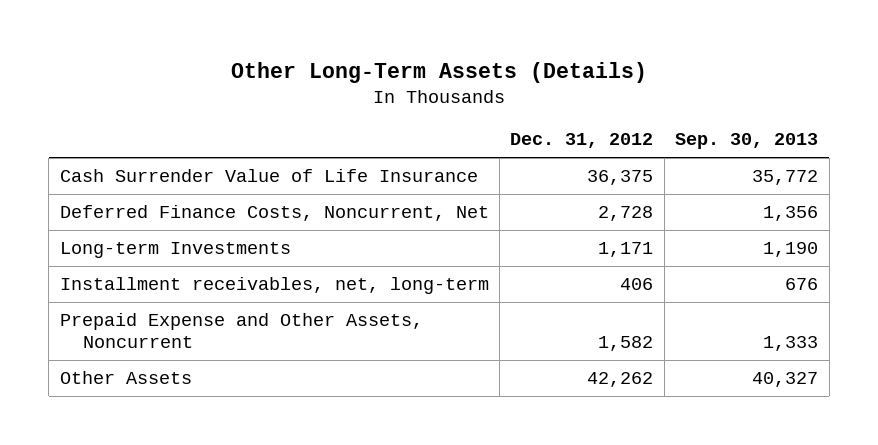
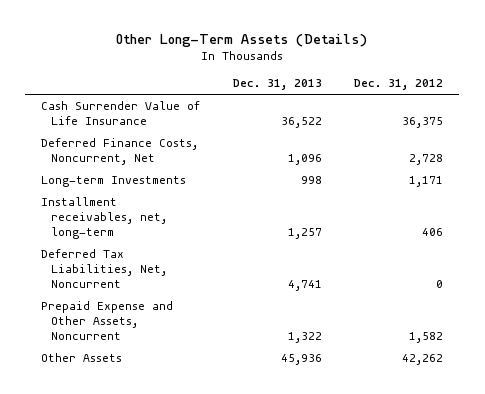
[675,133,819,150] Sep. 30, 2013 -> none
none -> [232,79,322,91] Dec. 31, 2013
none -> [41,249,167,289] Deferred Tax Liabilities, Net, Noncurrent

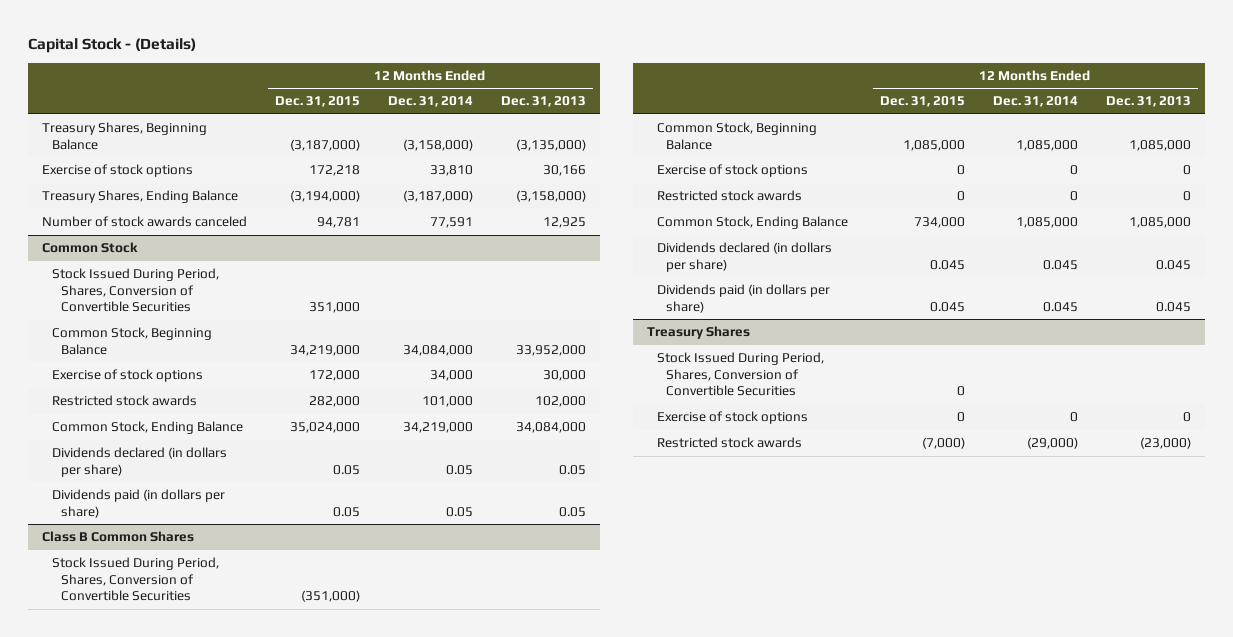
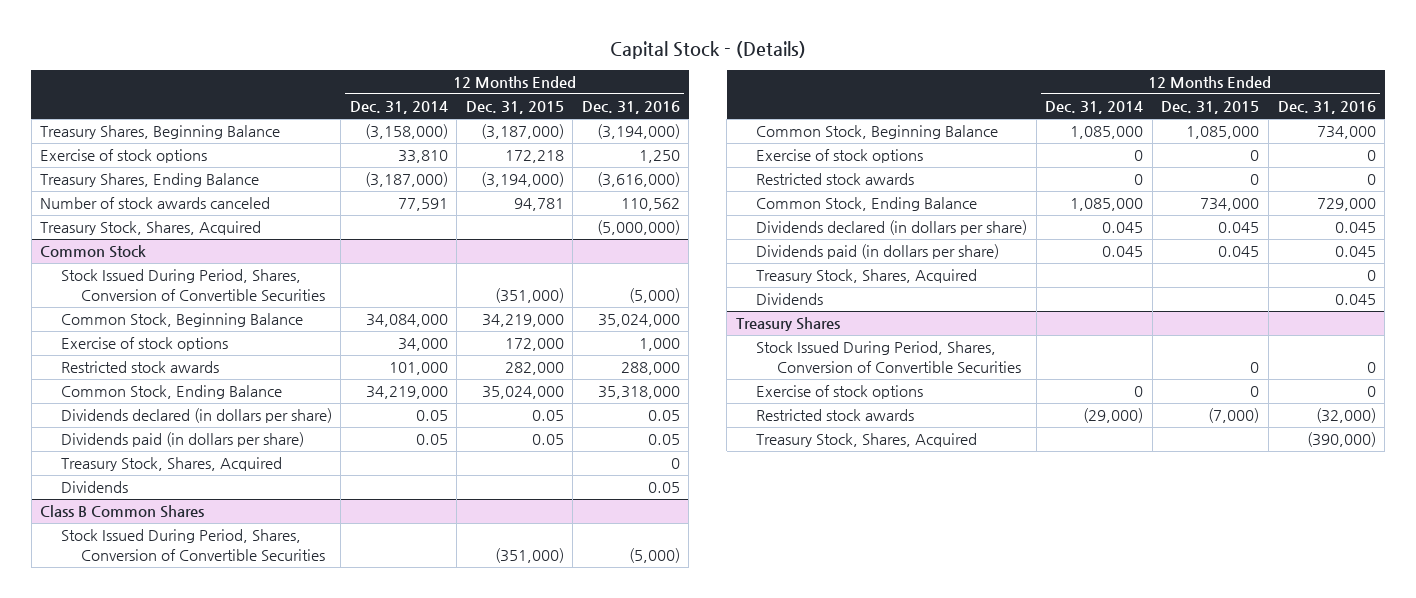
[500,96,586,108] Dec. 31, 2013 -> none
none -> [581,101,680,115] Dec. 31, 2016
none -> [40,221,262,236] Treasury Stock, Shares, Acquired
[309,302,361,314] 351,000 -> [494,287,564,303] (351,000)
none -> [60,457,282,472] Treasury Stock, Shares, Acquired
none -> [60,481,128,494] Dividends
none -> [756,269,978,284] Treasury Stock, Shares, Acquired
none -> [756,293,824,306] Dividends
none -> [756,433,978,448] Treasury Stock, Shares, Acquired

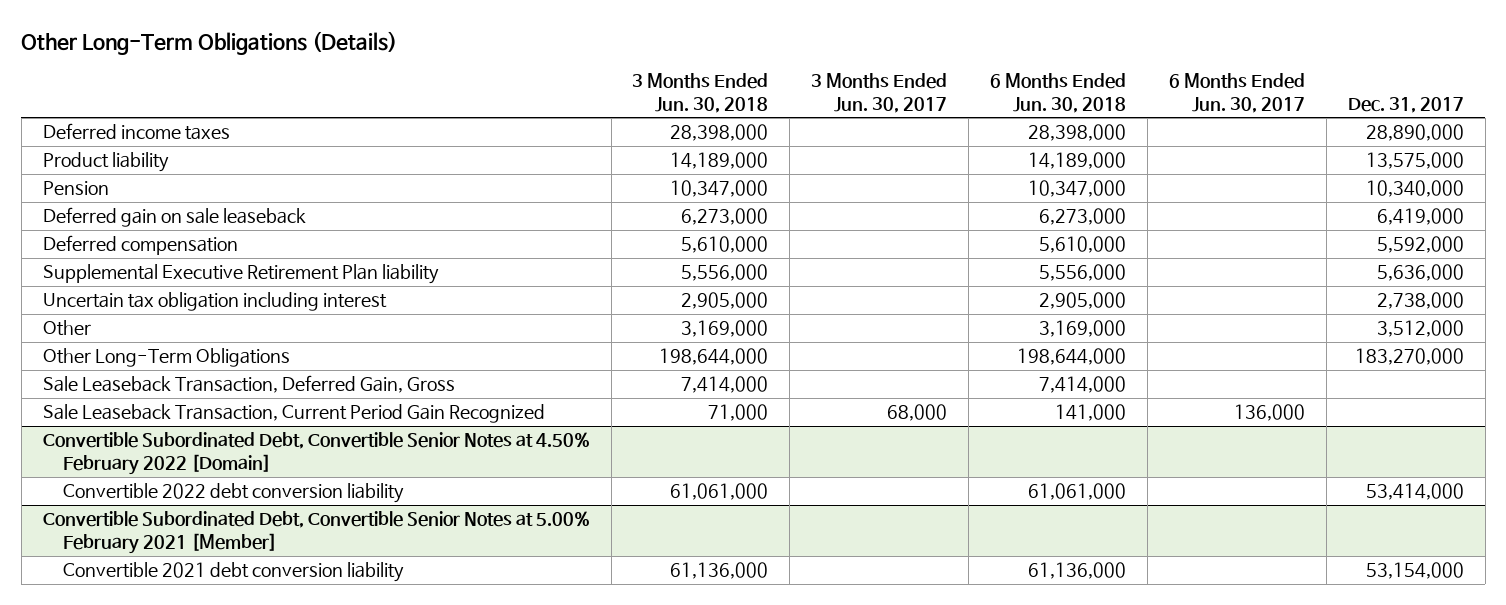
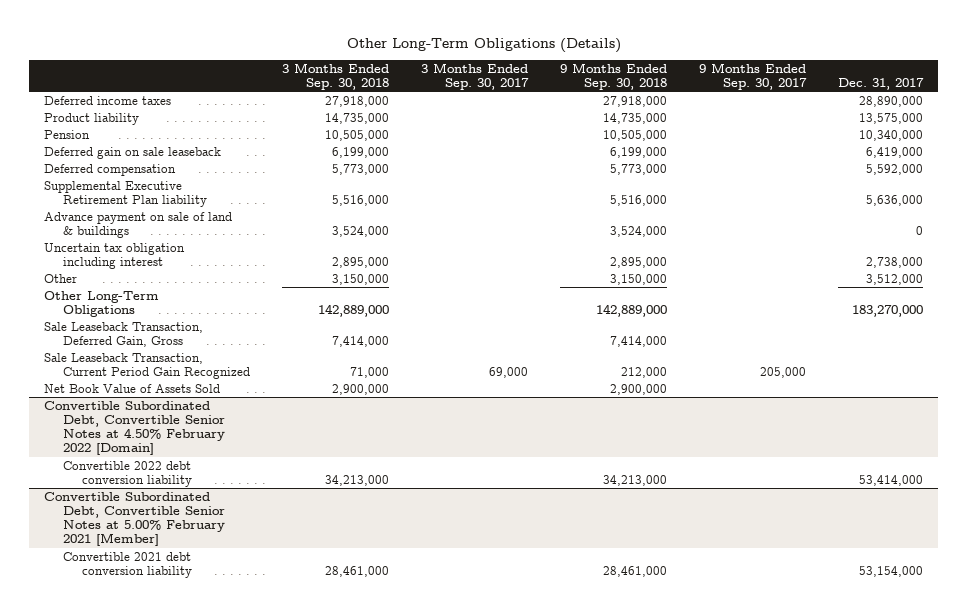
[632,72,769,113] 3 Months Ended Jun. 30, 2018 -> none
[811,72,948,113] 3 Months Ended Jun. 30, 2017 -> none
[990,72,1127,113] 6 Months Ended Jun. 30, 2018 -> none
[1168,72,1305,113] 6 Months Ended Jun. 30, 2017 -> none
none -> [282,62,390,90] 3 Months Ended Sep. 30, 2018
none -> [421,62,530,90] 3 Months Ended Sep. 30, 2017
none -> [559,62,667,90] 9 Months Ended Sep. 30, 2018
none -> [698,62,807,90] 9 Months Ended Sep. 30, 2017
none -> [44,211,233,239] Advance payment on sale of land & buildings
none -> [44,383,221,393] Net Book Value of Assets Sold

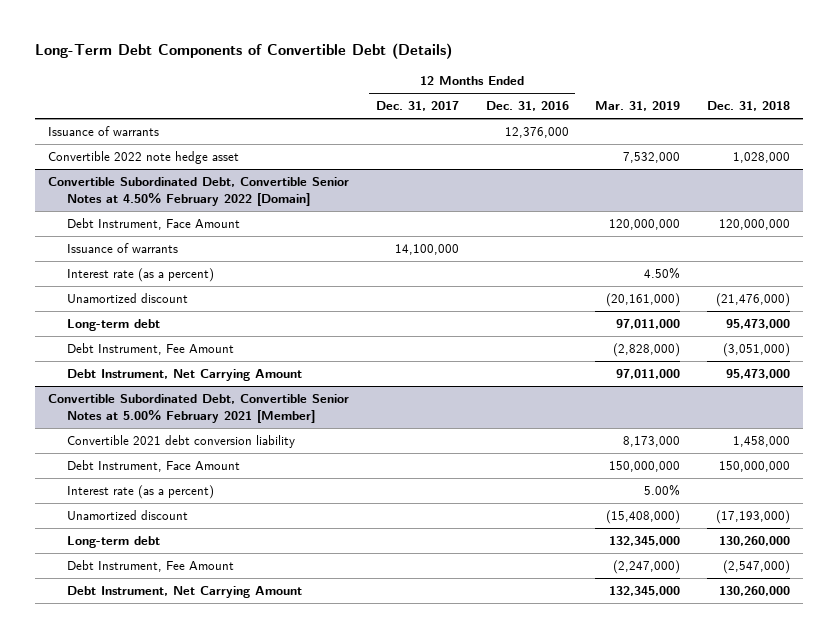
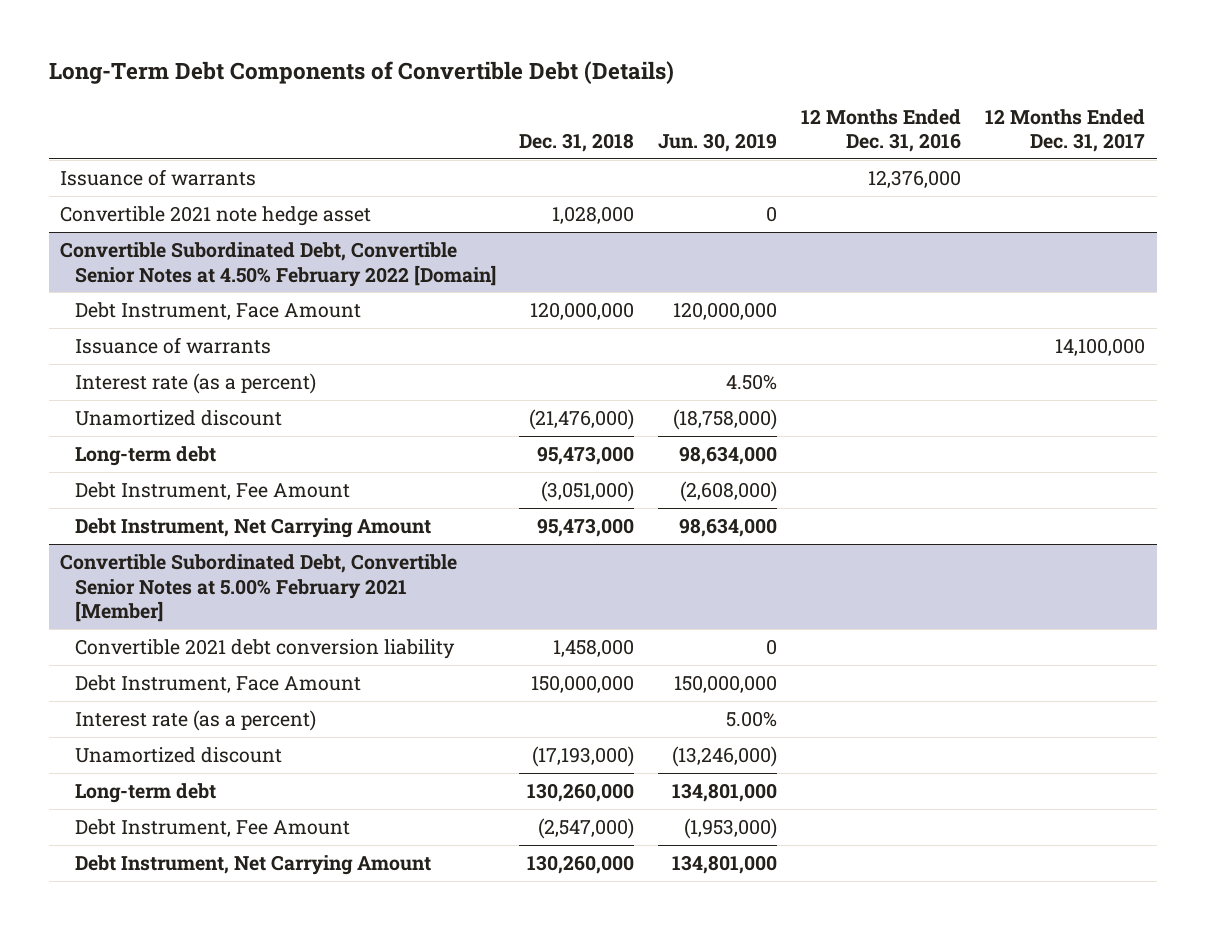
[595,101,681,112] Mar. 31, 2019 -> none
none -> [658,132,778,152] Jun. 30, 2019
[47,151,239,165] Convertible 2022 note hedge asset -> [60,206,372,227] Convertible 2021 note hedge asset

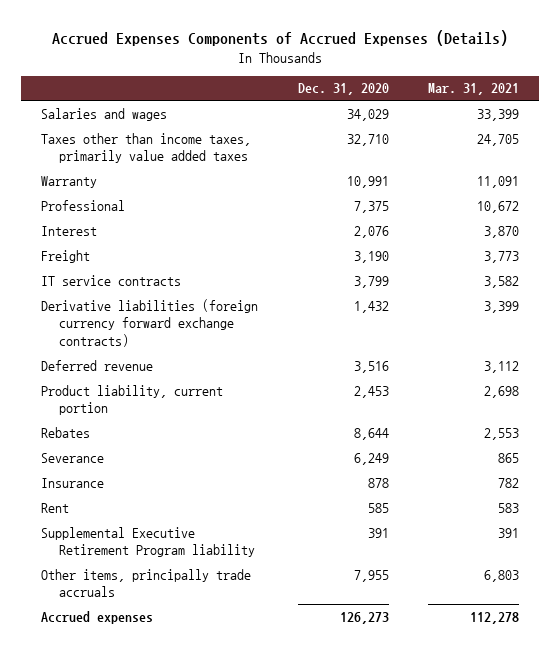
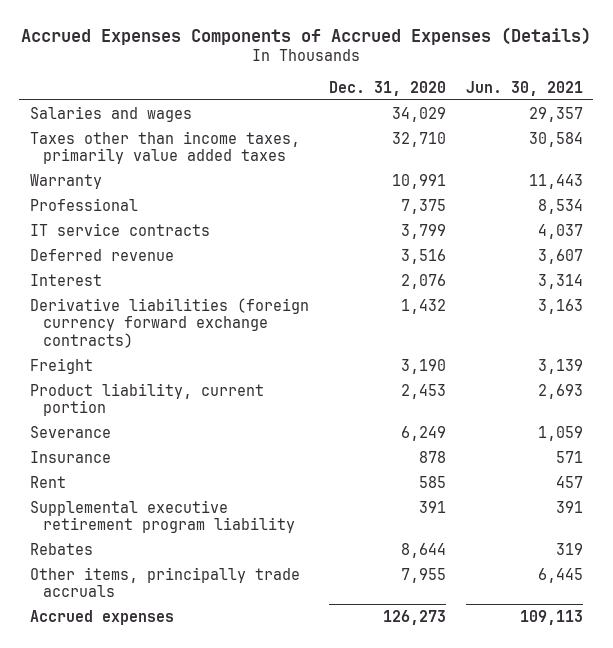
[428,83,520,96] Mar. 31, 2021 -> none
none -> [466,80,584,96] Jun. 30, 2021
[41,225,98,236] Interest -> [29,273,102,286] Interest
[41,298,259,347] Derivative liabilities (foreign currency forward exchange contracts) -> [29,297,309,348] Derivative liabilities (foreign currency forward exchange contracts)
[41,249,91,263] Freight -> [29,357,93,374] Freight
[41,526,256,558] Supplemental Executive Retirement Program liability -> [29,499,296,534] Supplemental executive retirement program liability
[41,426,91,438] Rebates -> [29,542,93,555] Rebates

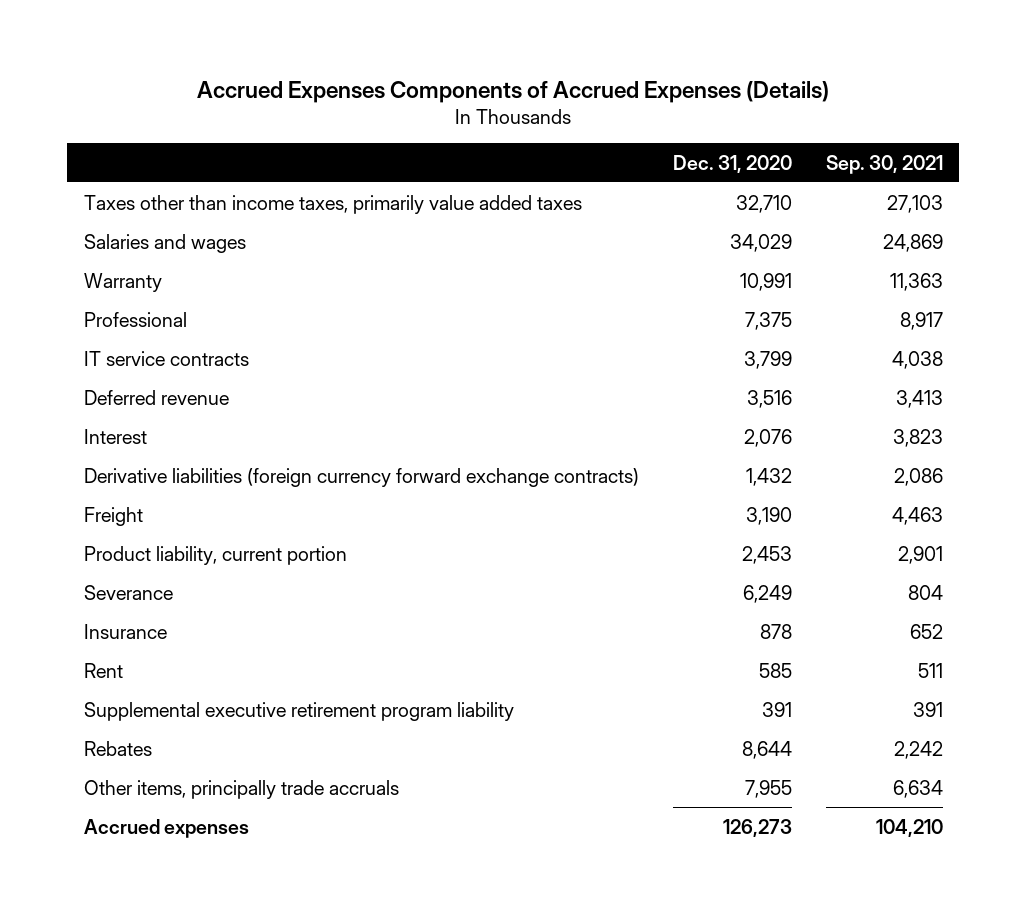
[466,80,584,96] Jun. 30, 2021 -> none
none -> [825,154,943,174] Sep. 30, 2021
[29,105,192,122] Salaries and wages -> [84,233,247,253] Salaries and wages

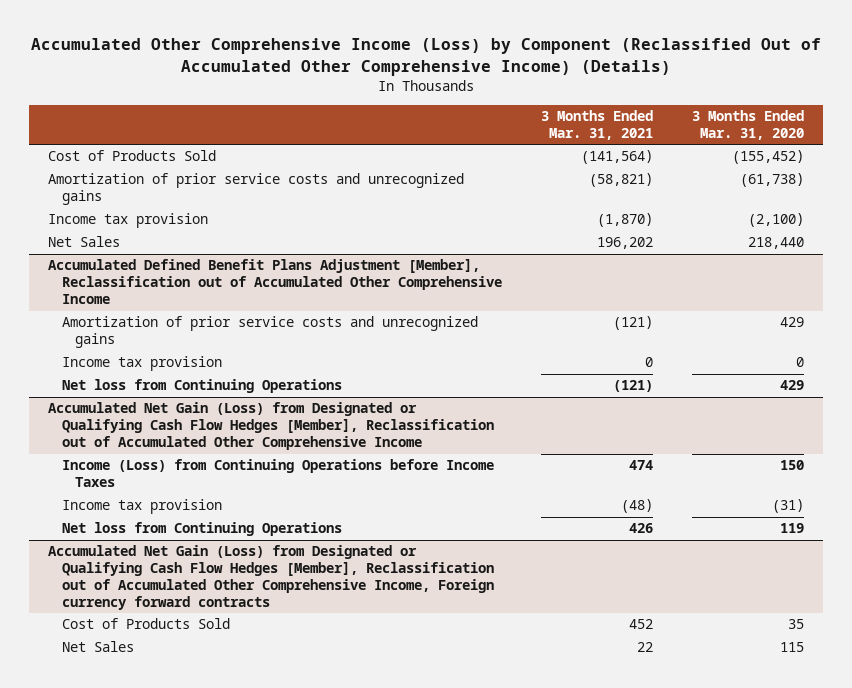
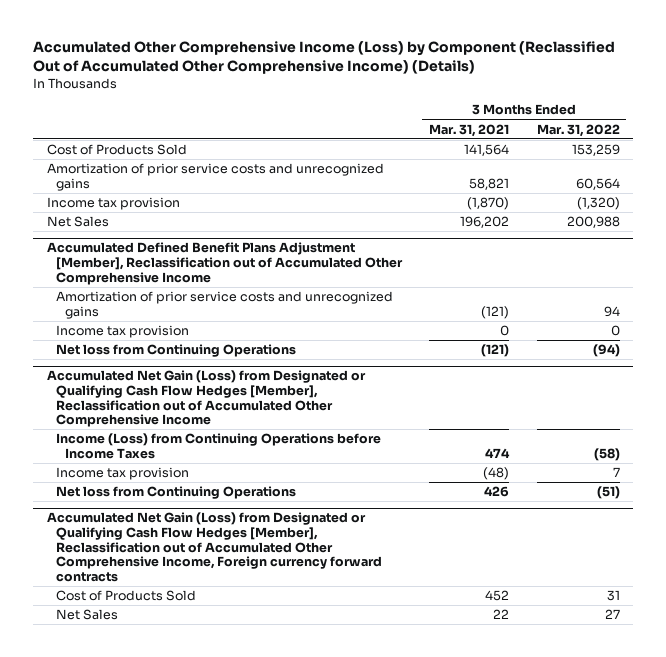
[691,110,804,141] 3 Months Ended Mar. 31, 2020 -> none
none -> [536,123,620,137] Mar. 31, 2022
[580,150,653,165] (141,564) -> [464,144,510,157] 141,564
[588,173,653,188] (58,821) -> [469,177,510,190] 58,821

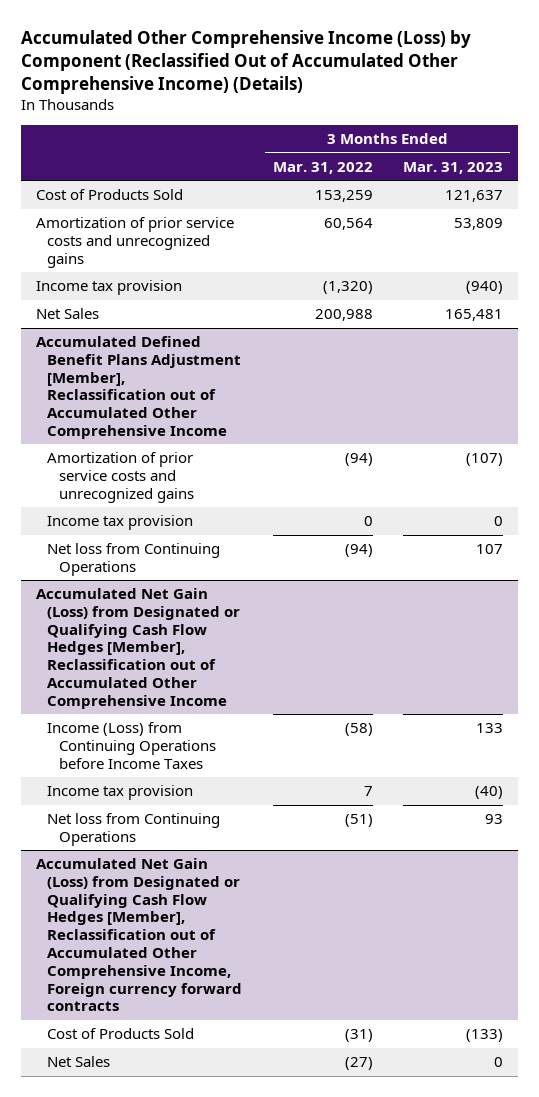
[429,123,510,137] Mar. 31, 2021 -> none
none -> [402,161,503,174] Mar. 31, 2023
[603,305,620,317] 94 -> [344,453,373,467] (94)
[606,590,620,602] 31 -> [344,1029,373,1043] (31)
[604,609,620,620] 27 -> [344,1057,373,1071] (27)

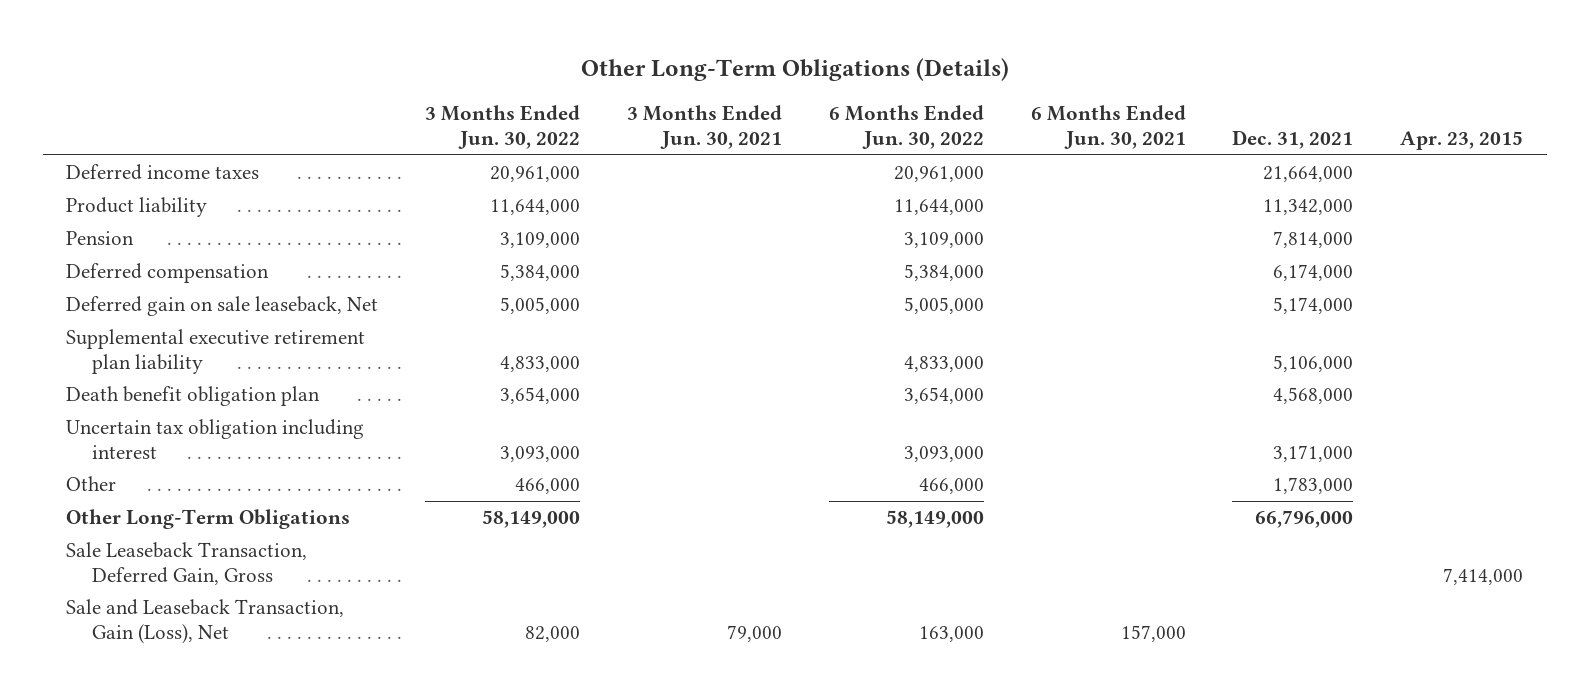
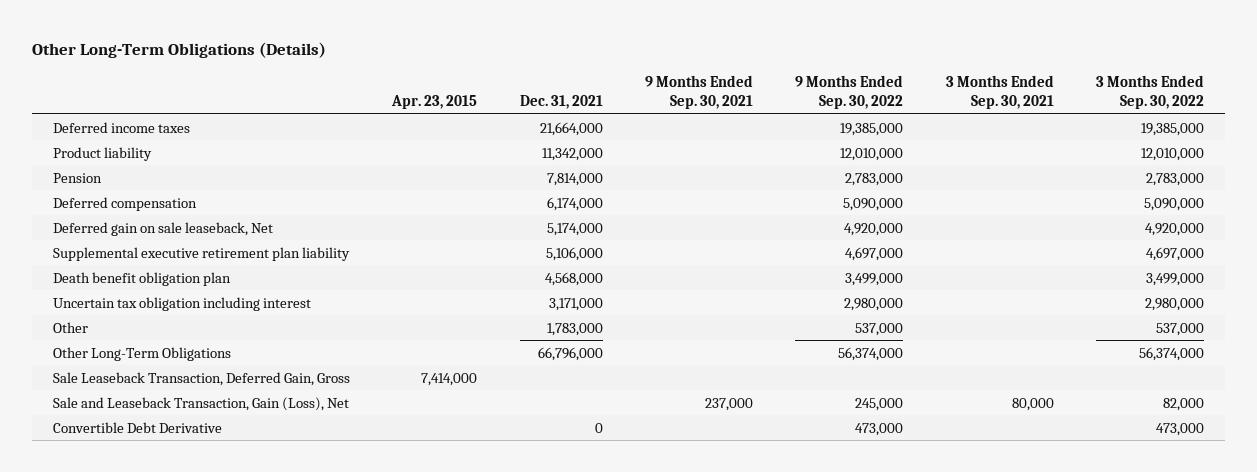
[425,105,581,150] 3 Months Ended Jun. 30, 2022 -> none
[627,105,783,150] 3 Months Ended Jun. 30, 2021 -> none
[828,105,984,150] 6 Months Ended Jun. 30, 2022 -> none
[1030,105,1186,150] 6 Months Ended Jun. 30, 2021 -> none
none -> [645,75,754,110] 9 Months Ended Sep. 30, 2021
none -> [795,75,904,110] 9 Months Ended Sep. 30, 2022
none -> [945,75,1054,110] 3 Months Ended Sep. 30, 2021
none -> [1095,75,1204,110] 3 Months Ended Sep. 30, 2022
none -> [53,421,223,433] Convertible Debt Derivative

